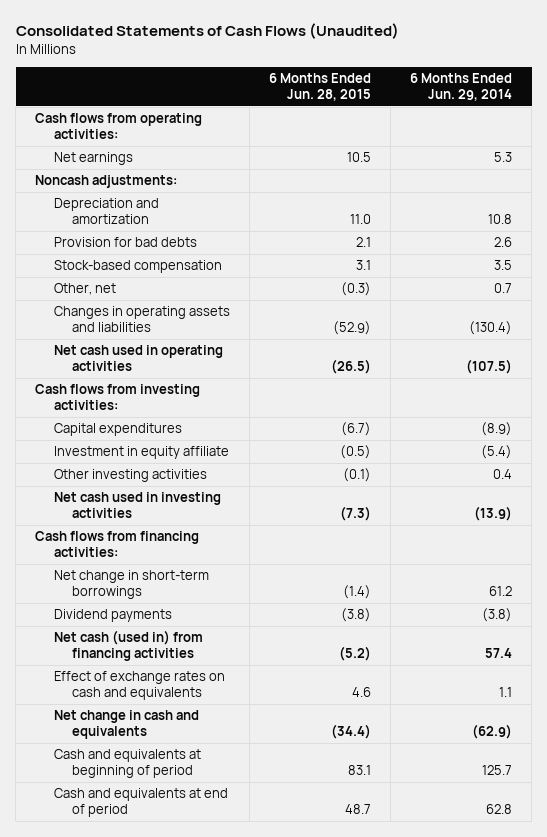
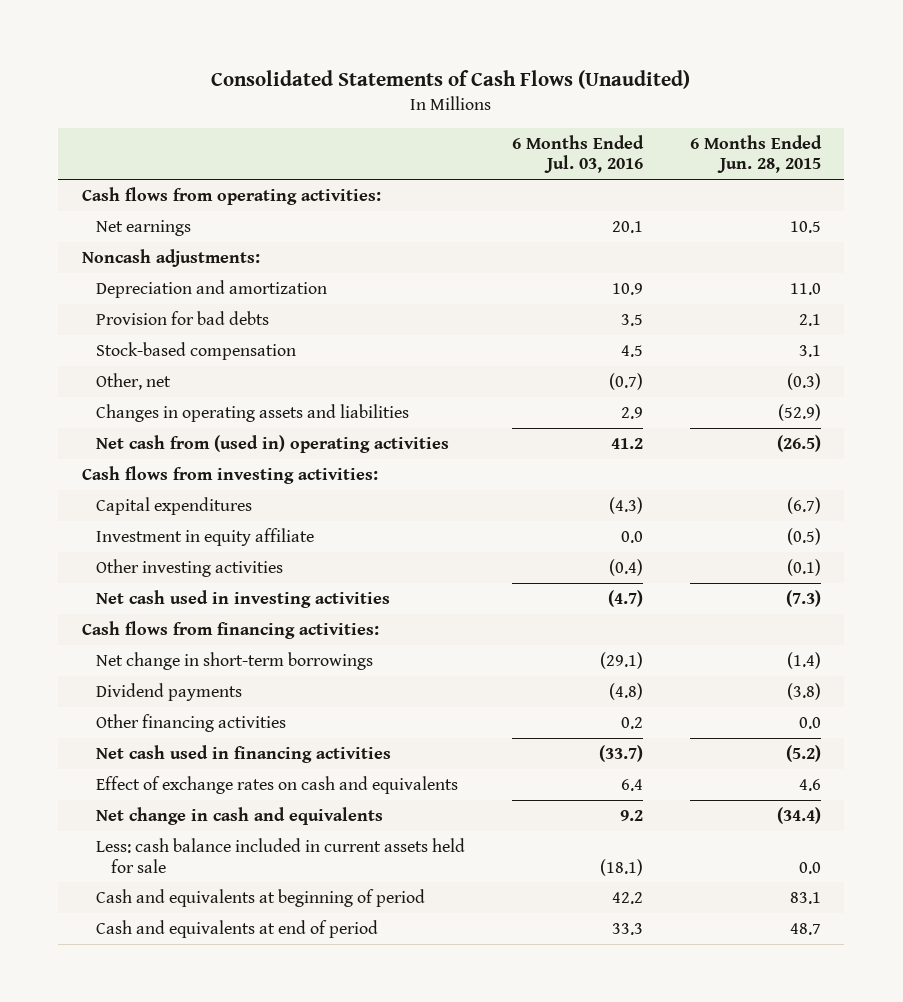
[410,72,513,101] 6 Months Ended Jun. 29, 2014 -> none
none -> [512,134,645,174] 6 Months Ended Jul. 03, 2016
[53,345,223,372] Net cash used in operating activities -> [96,434,450,453] Net cash from (used in) operating activities
none -> [96,713,287,732] Other financing activities
[53,630,203,662] Net cash (used in) from financing activities -> [96,744,392,763] Net cash used in financing activities
none -> [96,837,466,873] Less: cash balance included in current assets held for sale

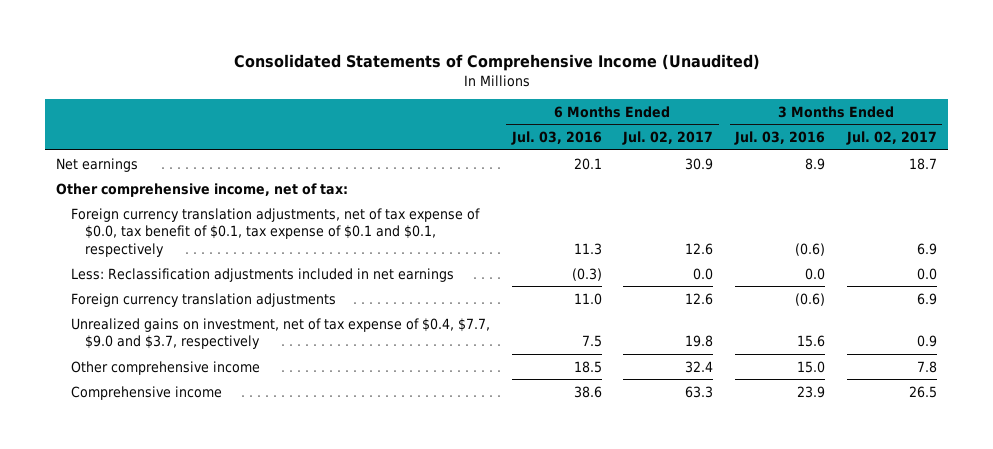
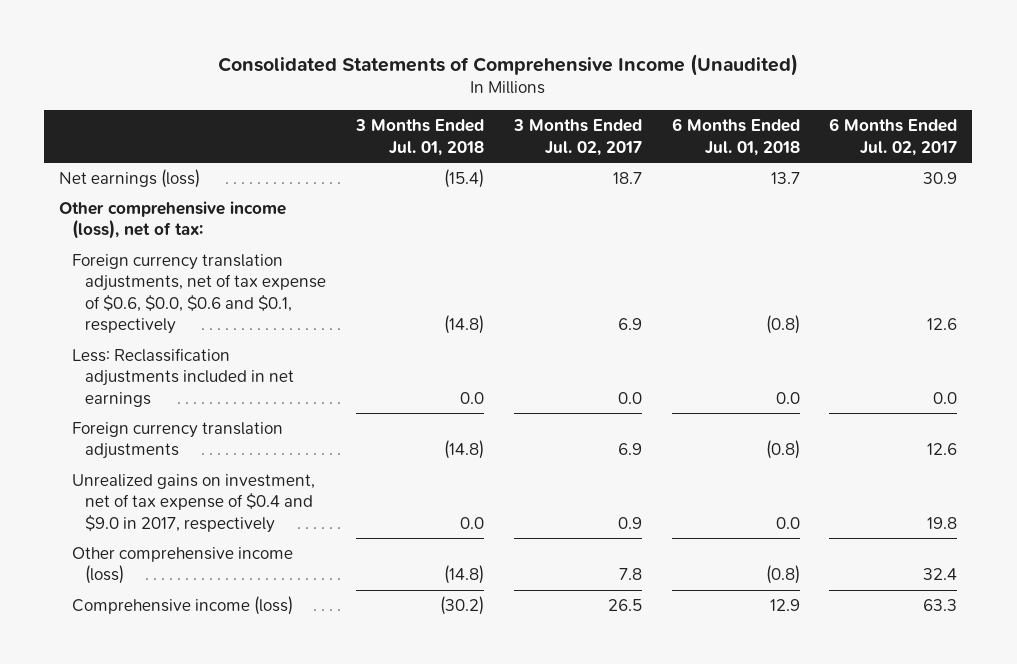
[510,131,602,146] Jul. 03, 2016 -> none
[734,131,826,146] Jul. 03, 2016 -> none
none -> [354,119,484,156] 3 Months Ended Jul. 01, 2018
none -> [671,118,800,156] 6 Months Ended Jul. 01, 2018
[56,157,139,172] Net earnings -> [59,168,201,188] Net earnings (loss)
[56,182,349,197] Other comprehensive income, net of tax: -> [59,200,287,240] Other comprehensive income (loss), net of tax:
[70,207,480,257] Foreign currency translation adjustments, net of tax expense of $0.0, tax benefit of $0.1, tax expense of $0.1 and $0.1, respectively -> [72,253,327,335] Foreign currency translation adjustments, net of tax expense of $0.6, $0.0, $0.6 and $0.1, respectively
[70,317,490,350] Unrealized gains on investment, net of tax expense of $0.4, $7.7, $9.0 and $3.7, respectively -> [72,473,316,533] Unrealized gains on investment, net of tax expense of $0.4 and $9.0 in 2017, respectively
[70,360,260,375] Other comprehensive income -> [72,546,294,585] Other comprehensive income (loss)
[70,385,222,400] Comprehensive income -> [72,595,294,615] Comprehensive income (loss)

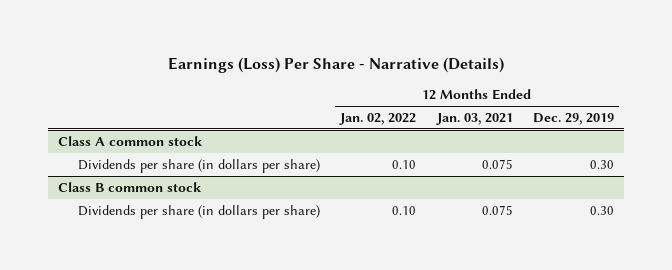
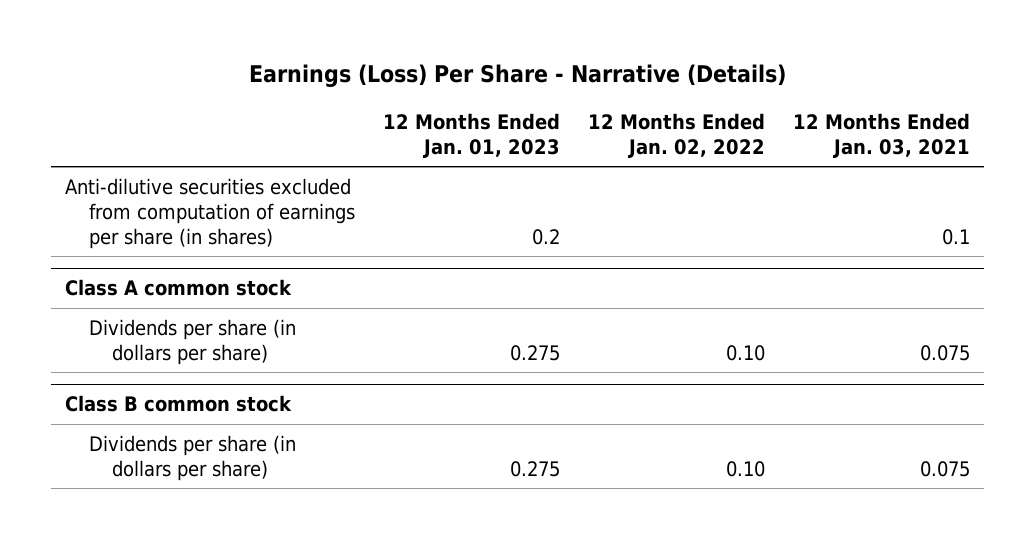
[533,112,615,125] Dec. 29, 2019 -> none
none -> [382,112,560,158] 12 Months Ended Jan. 01, 2023
none -> [65,178,355,249] Anti-dilutive securities excluded from computation of earnings per share (in shares)

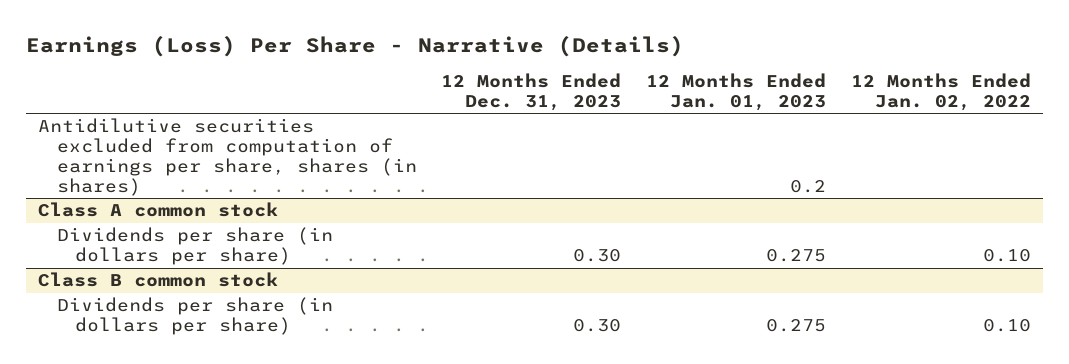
[792,112,970,158] 12 Months Ended Jan. 03, 2021 -> none
none -> [441,73,622,111] 12 Months Ended Dec. 31, 2023
[65,178,355,249] Anti-dilutive securities excluded from computation of earnings per share (in shares) -> [38,118,417,196] Antidilutive securities excluded from computation of earnings per share, shares (in shares)

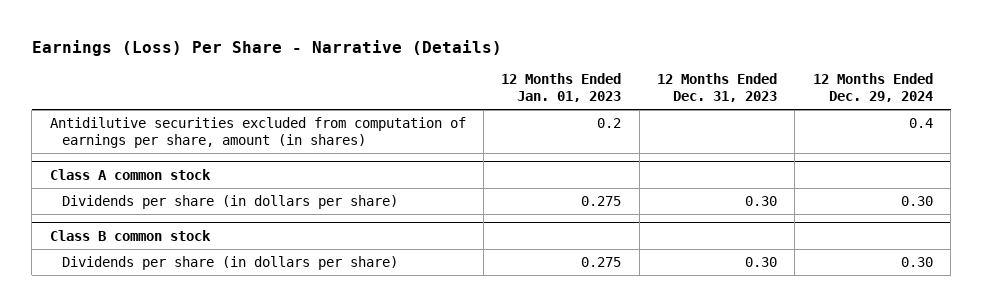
[850,73,1031,111] 12 Months Ended Jan. 02, 2022 -> none
none -> [812,73,933,103] 12 Months Ended Dec. 29, 2024
[38,118,417,196] Antidilutive securities excluded from computation of earnings per share, shares (in shares) -> [49,117,466,149] Antidilutive securities excluded from computation of earnings per share, amount (in shares)

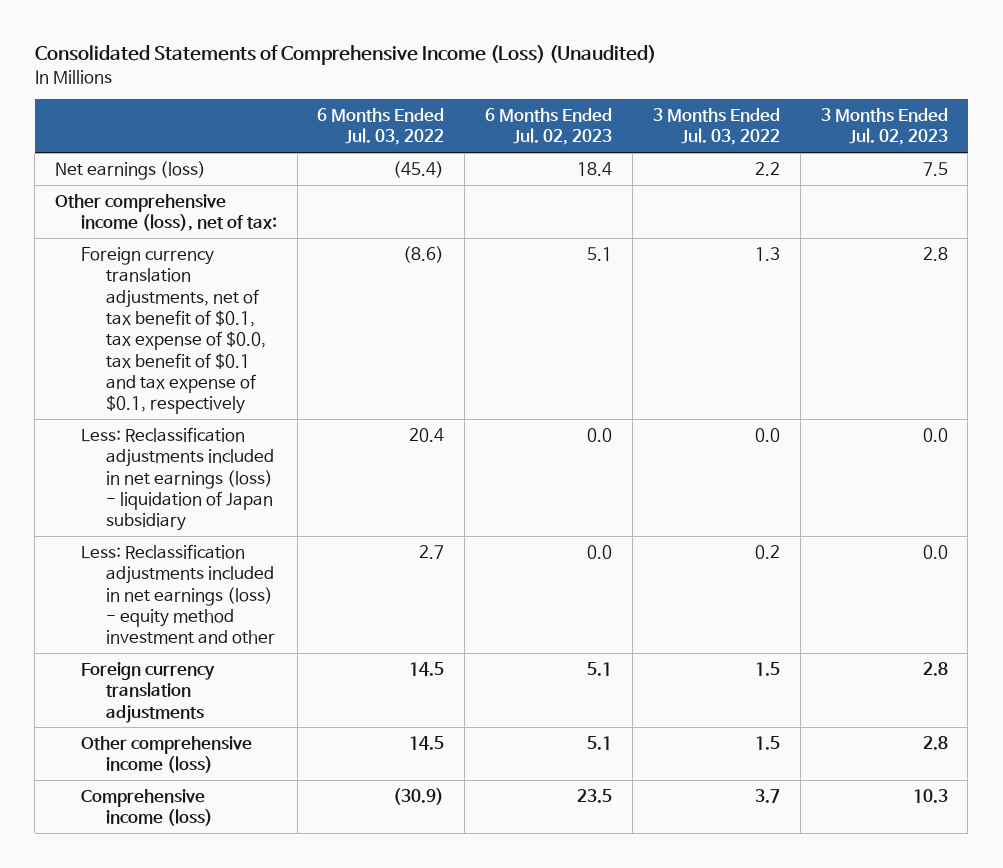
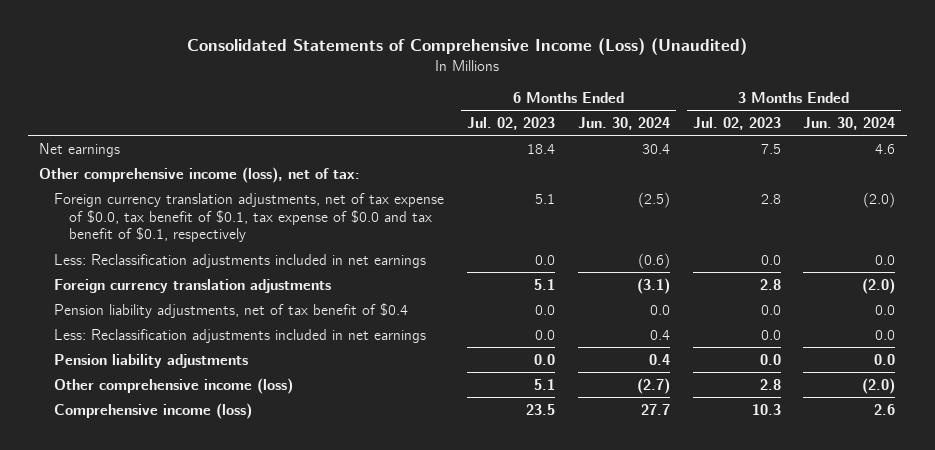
[317,107,445,146] 6 Months Ended Jul. 03, 2022 -> none
[652,107,780,146] 3 Months Ended Jul. 03, 2022 -> none
none -> [577,116,670,130] Jun. 30, 2024
none -> [803,116,896,130] Jun. 30, 2024
[55,160,207,180] Net earnings (loss) -> [39,142,121,157] Net earnings
[80,426,275,532] Less: Reclassification adjustments included in net earnings (loss) - liquidation of Japan subsidiary -> none
[80,246,267,415] Foreign currency translation adjustments, net of tax benefit of $0.1, tax expense of $0.0, tax benefit of $0.1 and tax expense of $0.1, respectively -> [54,192,445,243] Foreign currency translation adjustments, net of tax expense of $0.0, tax benefit of $0.1, tax expense of $0.0 and tax benefit of $0.1, respectively
[80,543,276,645] Less: Reclassification adjustments included in net earnings (loss) - equity method investment and other -> [54,253,427,268] Less: Reclassification adjustments included in net earnings
none -> [54,302,409,318] Pension liability adjustments, net of tax benefit of $0.4
none -> [54,328,427,343] Less: Reclassification adjustments included in net earnings
none -> [54,353,249,368] Pension liability adjustments

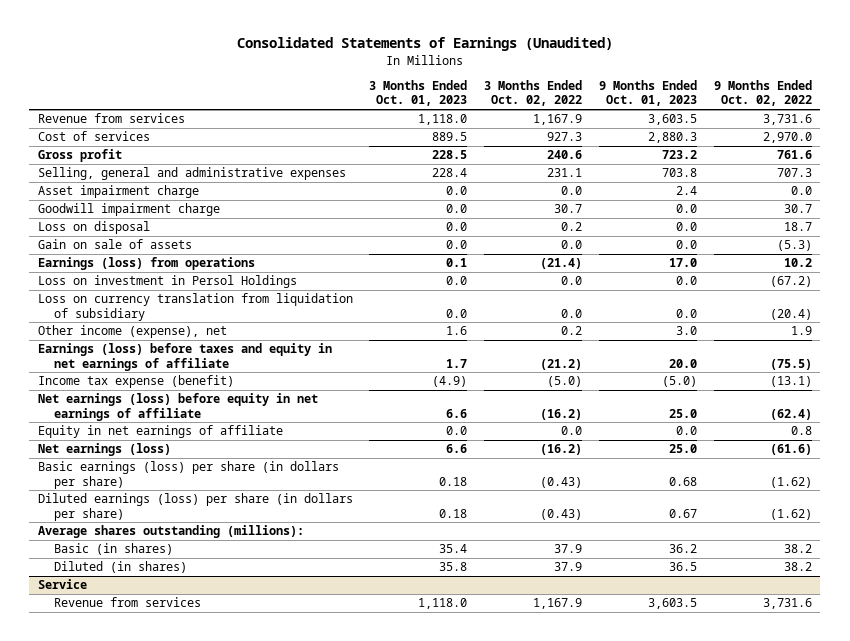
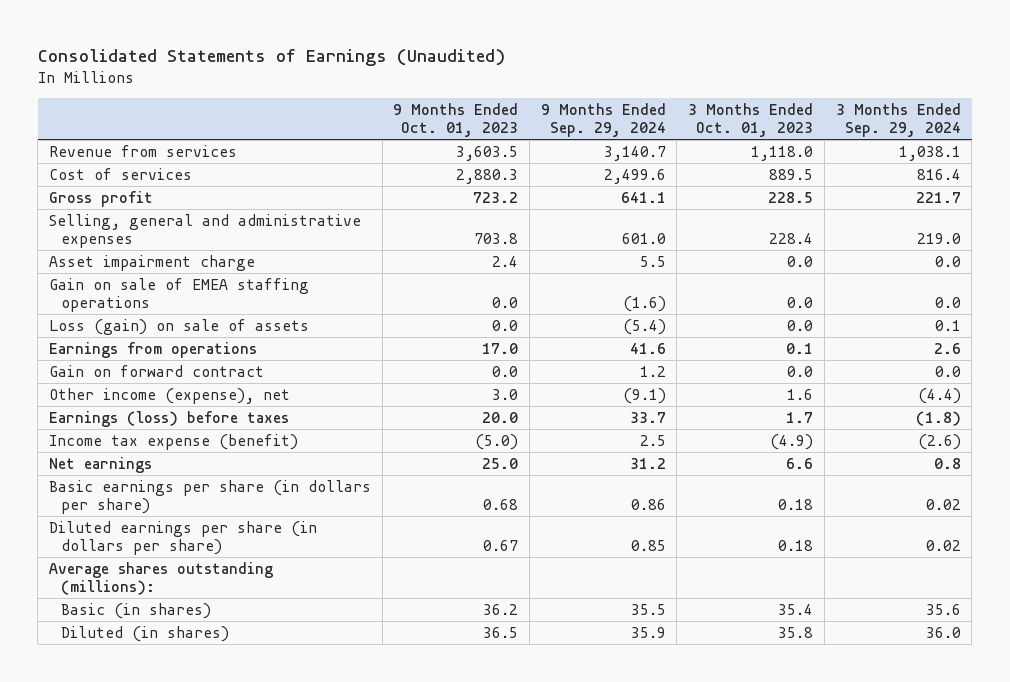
[484,80,583,107] 3 Months Ended Oct. 02, 2022 -> none
[713,80,812,107] 9 Months Ended Oct. 02, 2022 -> none
none -> [540,103,666,138] 9 Months Ended Sep. 29, 2024
none -> [835,103,961,138] 3 Months Ended Sep. 29, 2024
[37,203,220,217] Goodwill impairment charge -> none
[37,275,297,289] Loss on investment in Persol Holdings -> none
[37,293,353,321] Loss on currency translation from liquidation of subsidiary -> none
[37,221,150,235] Loss on disposal -> [49,277,310,312] Gain on sale of EMEA staffing operations
[37,239,192,250] Gain on sale of assets -> [49,318,310,335] Loss (gain) on sale of assets
[37,257,255,271] Earnings (loss) from operations -> [49,341,258,358] Earnings from operations
none -> [49,364,265,377] Gain on forward contract
[37,343,332,371] Earnings (loss) before taxes and equity in net earnings of affiliate -> [49,410,290,427] Earnings (loss) before taxes
[37,393,318,421] Net earnings (loss) before equity in net earnings of affiliate -> none
[37,425,283,439] Equity in net earnings of affiliate -> none
[37,443,171,457] Net earnings (loss) -> [49,456,153,473] Net earnings
[37,461,339,489] Basic earnings (loss) per share (in dollars per share) -> [49,479,372,514] Basic earnings per share (in dollars per share)
[37,493,353,521] Diluted earnings (loss) per share (in dollars per share) -> [49,520,318,555] Diluted earnings per share (in dollars per share)
[37,579,87,590] Service -> none
[53,597,201,608] Revenue from services -> none

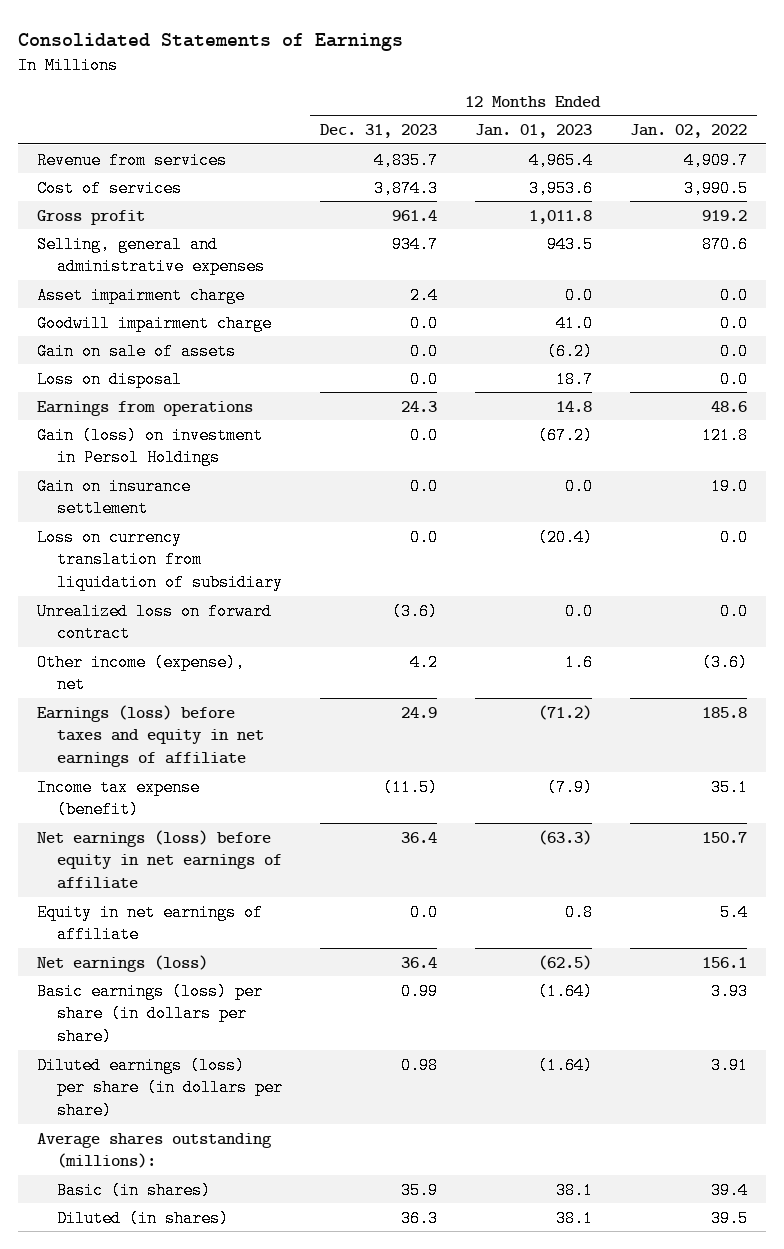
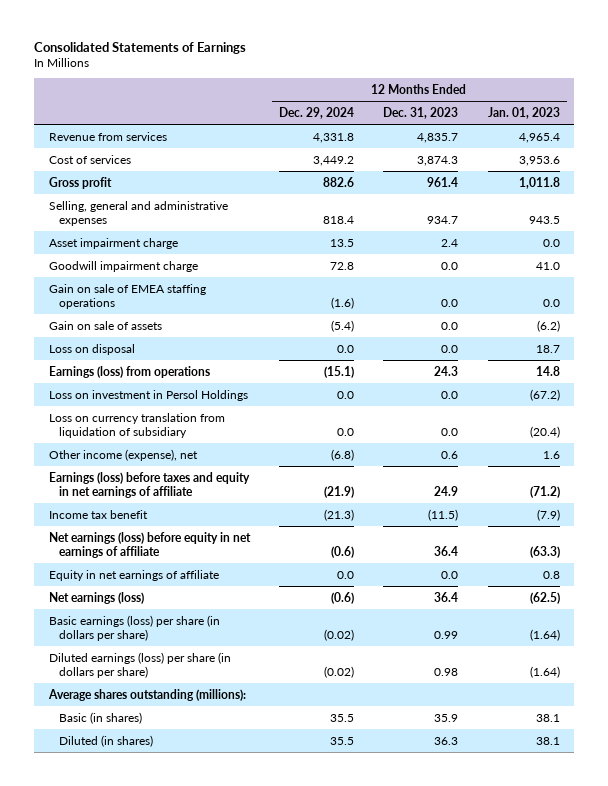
[629,124,747,139] Jan. 02, 2022 -> none
none -> [279,106,355,119] Dec. 29, 2024
none -> [48,283,206,309] Gain on sale of EMEA staffing operations
[36,477,191,518] Gain on insurance settlement -> none
[36,400,253,416] Earnings from operations -> [48,365,210,378] Earnings (loss) from operations
[36,426,263,467] Gain (loss) on investment in Persol Holdings -> [48,389,248,401] Loss on investment in Persol Holdings
[36,602,272,643] Unrealized loss on forward contract -> none
[409,653,438,671] 4.2 -> [441,450,459,459] 0.6
[36,778,200,819] Income tax expense (benefit) -> [48,509,148,519] Income tax benefit

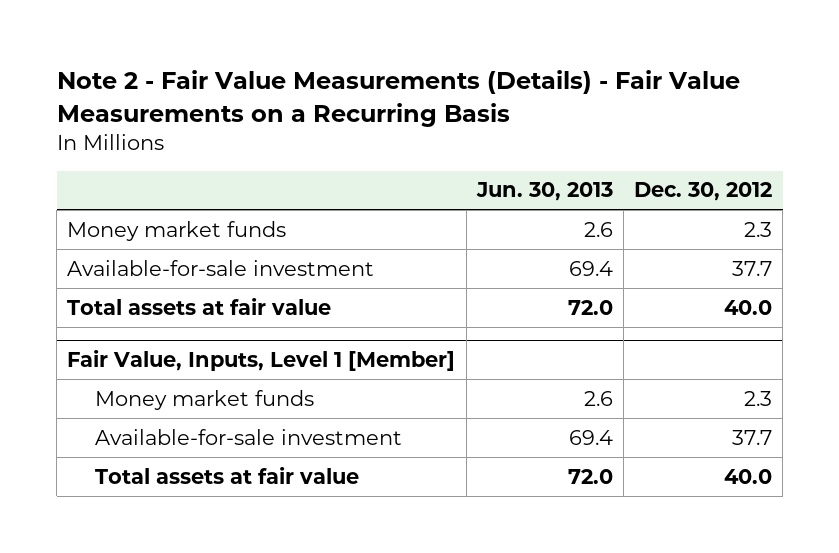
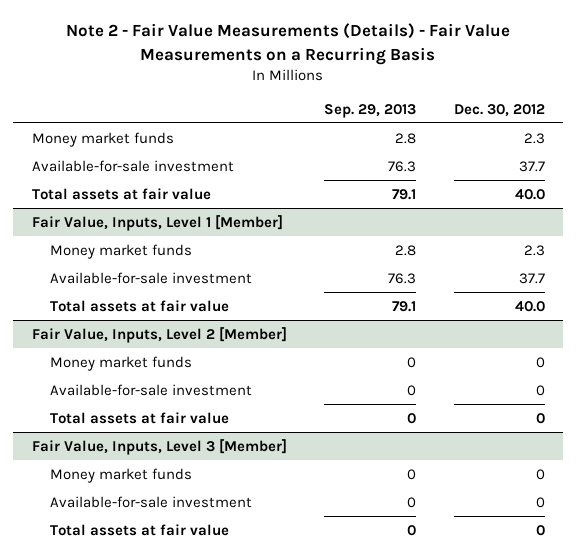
[475,182,613,202] Jun. 30, 2013 -> none
none -> [324,103,417,118] Sep. 29, 2013
none -> [31,326,287,343] Fair Value, Inputs, Level 2 [Member]
none -> [49,355,192,371] Money market funds
none -> [49,383,252,396] Available-for-sale investment
none -> [49,411,229,424] Total assets at fair value
none -> [31,438,287,455] Fair Value, Inputs, Level 3 [Member]
none -> [49,467,192,483] Money market funds
none -> [49,495,252,508] Available-for-sale investment
none -> [49,523,229,536] Total assets at fair value

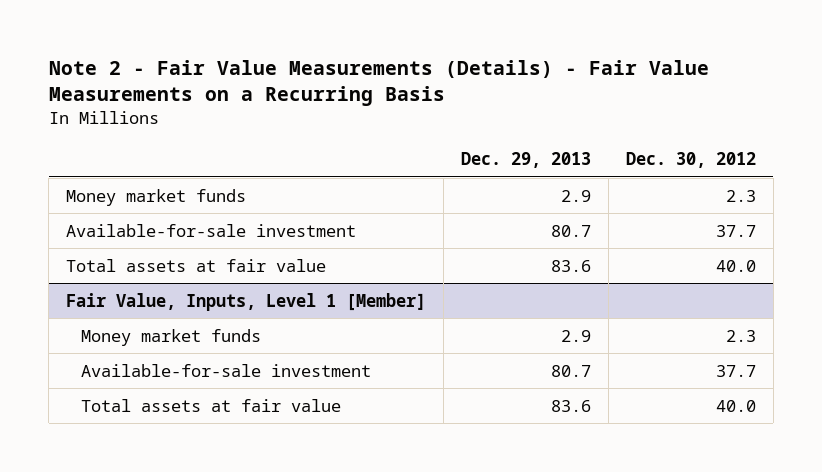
[324,103,417,118] Sep. 29, 2013 -> none
none -> [460,152,591,169] Dec. 29, 2013
[31,326,287,343] Fair Value, Inputs, Level 2 [Member] -> none
[49,355,192,371] Money market funds -> none
[49,383,252,396] Available-for-sale investment -> none
[49,411,229,424] Total assets at fair value -> none
[31,438,287,455] Fair Value, Inputs, Level 3 [Member] -> none
[49,467,192,483] Money market funds -> none
[49,495,252,508] Available-for-sale investment -> none
[49,523,229,536] Total assets at fair value -> none

